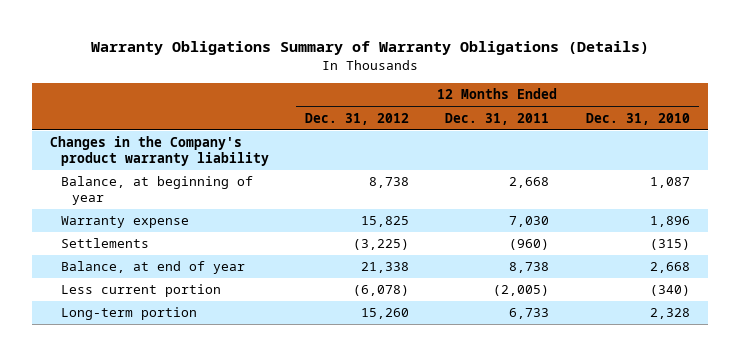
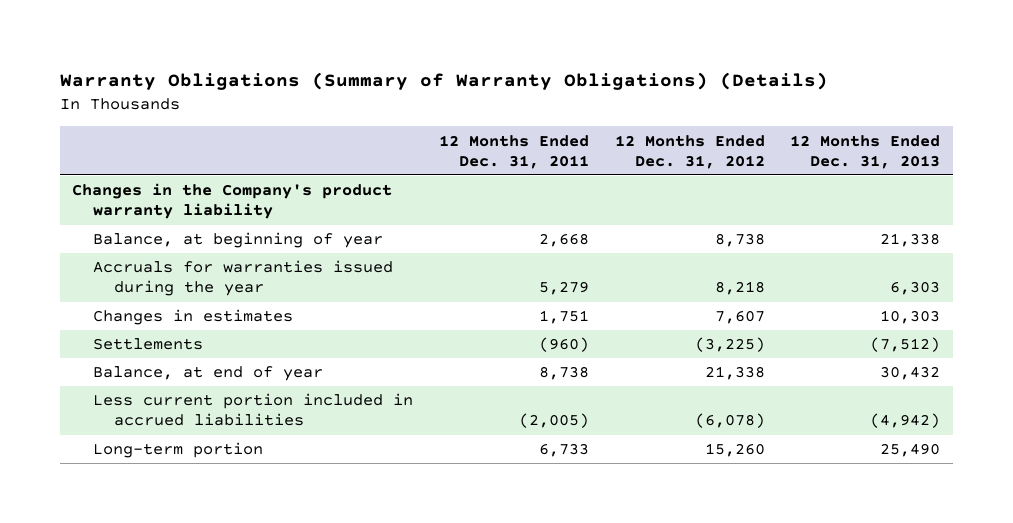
[90,41,649,56] Warranty Obligations Summary of Warranty Obligations (Details) -> [59,72,828,91] Warranty Obligations (Summary of Warranty Obligations) (Details)
[585,112,690,125] Dec. 31, 2010 -> none
none -> [790,134,941,169] 12 Months Ended Dec. 31, 2013
[61,216,190,229] Warranty expense -> none
none -> [92,260,393,297] Accruals for warranties issued during the year
none -> [92,309,293,326] Changes in estimates
[61,284,222,298] Less current portion -> [92,393,413,427] Less current portion included in accrued liabilities

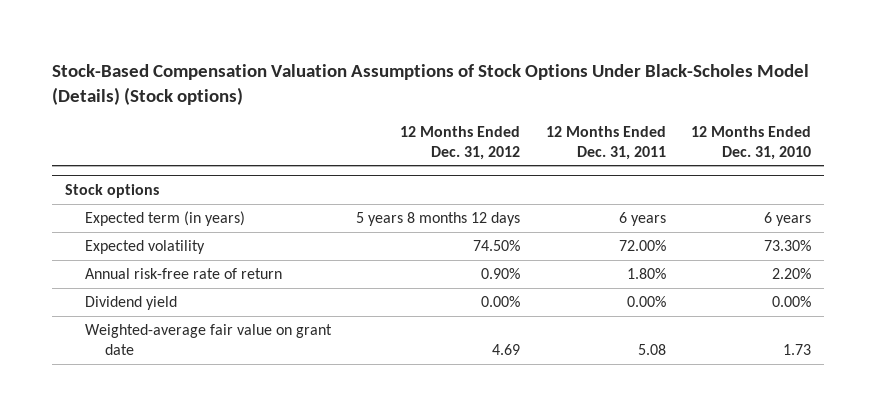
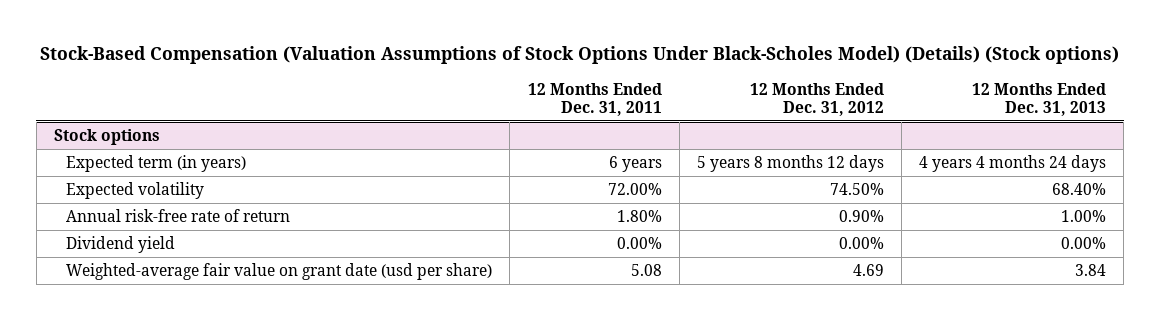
[52,64,810,105] Stock-Based Compensation Valuation Assumptions of Stock Options Under Black-Scholes Model (Details) (Stock options) -> [40,46,1120,65] Stock-Based Compensation (Valuation Assumptions of Stock Options Under Black-Scholes Model) (Details) (Stock options)
[691,125,812,160] 12 Months Ended Dec. 31, 2010 -> none
none -> [972,82,1107,116] 12 Months Ended Dec. 31, 2013
[84,323,332,355] Weighted-average fair value on grant date -> [66,263,493,281] Weighted-average fair value on grant date (usd per share)

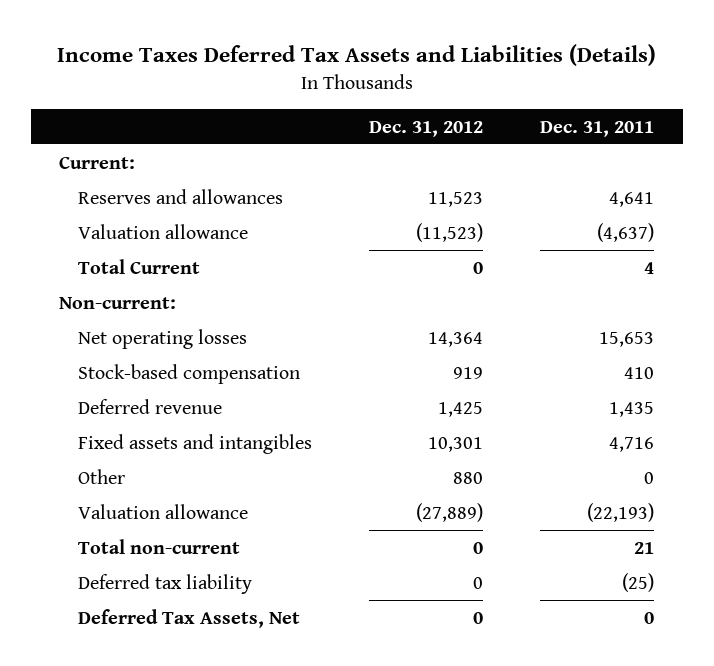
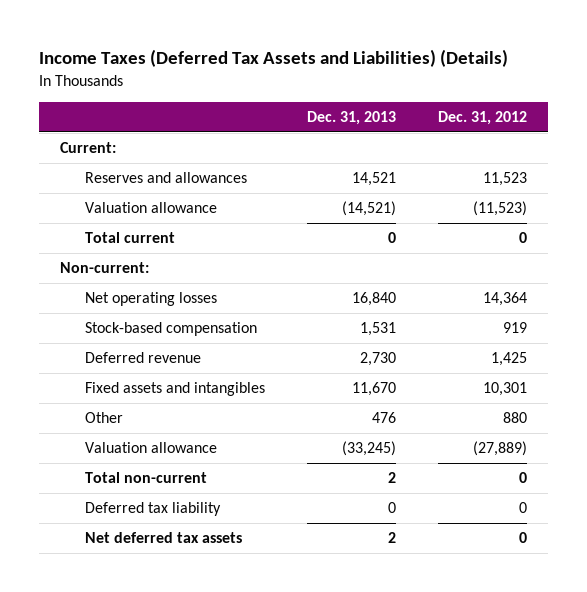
[56,43,656,66] Income Taxes Deferred Tax Assets and Liabilities (Details) -> [39,49,509,68] Income Taxes (Deferred Tax Assets and Liabilities) (Details)
[540,120,655,137] Dec. 31, 2011 -> none
none -> [306,111,396,126] Dec. 31, 2013
[77,258,200,274] Total Current -> [84,232,175,244] Total current
[77,608,300,628] Deferred Tax Assets, Net -> [84,532,242,544] Net deferred tax assets

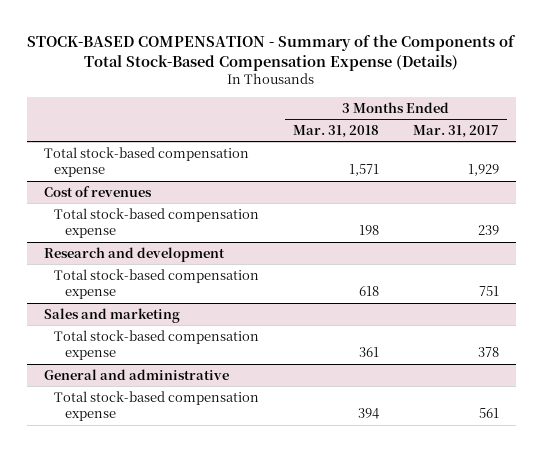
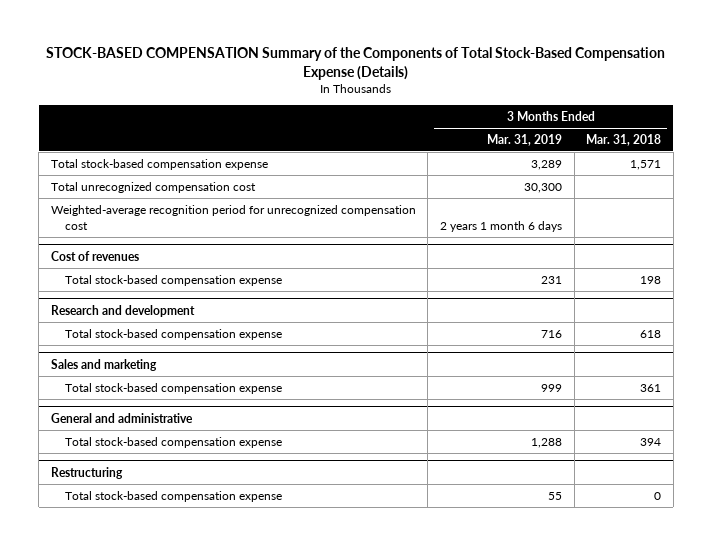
[27,34,517,71] STOCK-BASED COMPENSATION - Summary of the Components of Total Stock-Based Compensation Expense (Details) -> [45,46,665,80] STOCK-BASED COMPENSATION Summary of the Components of Total Stock-Based Compensation Expense (Details)
[412,124,499,138] Mar. 31, 2017 -> none
none -> [486,133,562,146] Mar. 31, 2019
none -> [50,181,256,193] Total unrecognized compensation cost
none -> [50,204,416,230] Weighted-average recognition period for unrecognized compensation cost
none -> [50,466,123,479] Restructuring
none -> [64,490,282,502] Total stock-based compensation expense

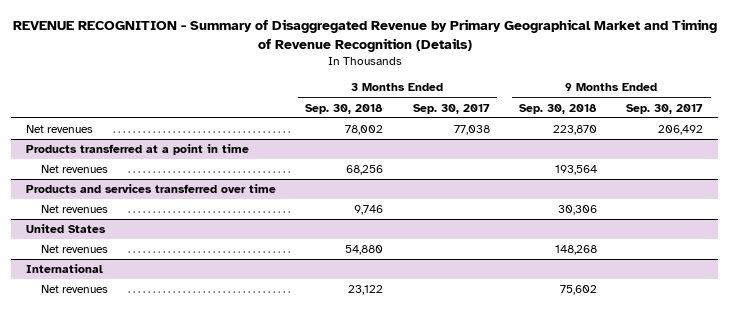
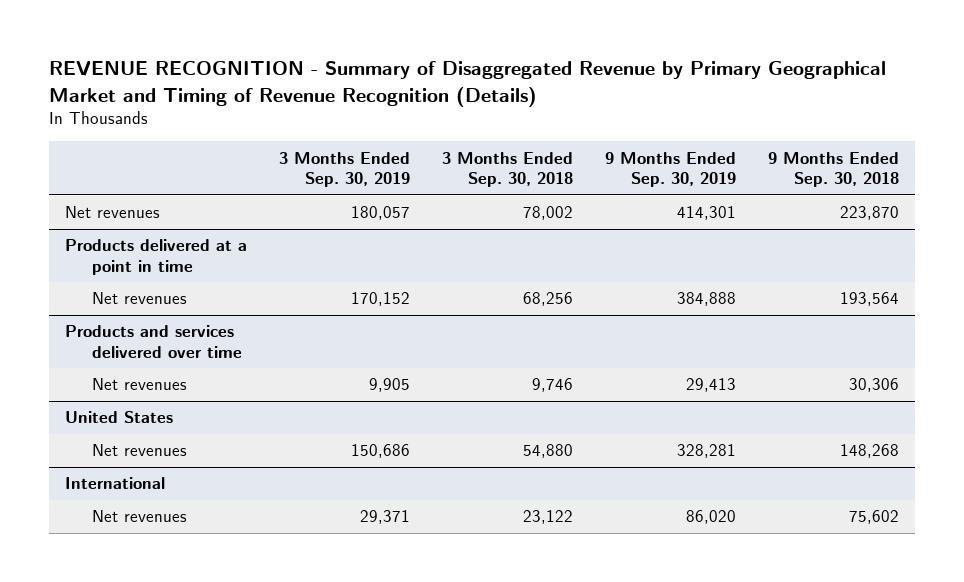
[412,103,490,114] Sep. 30, 2017 -> none
[626,103,704,114] Sep. 30, 2017 -> none
none -> [279,151,411,187] 3 Months Ended Sep. 30, 2019
none -> [604,151,736,187] 9 Months Ended Sep. 30, 2019
[25,144,249,156] Products transferred at a point in time -> [65,239,248,275] Products delivered at a point in time
[25,184,276,194] Products and services transferred over time -> [65,325,242,358] Products and services delivered over time

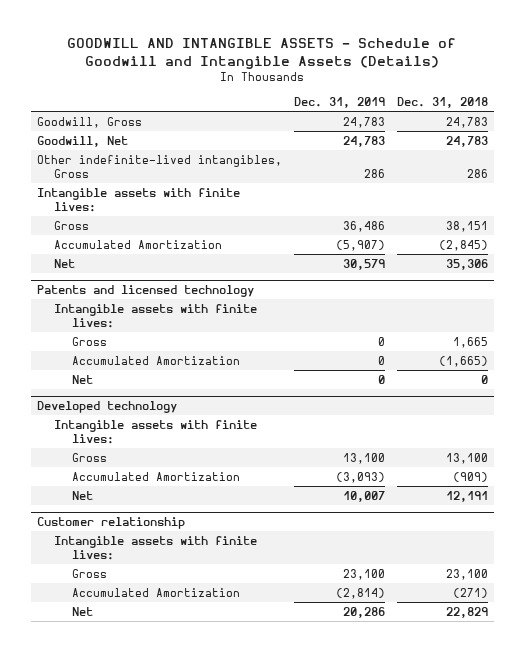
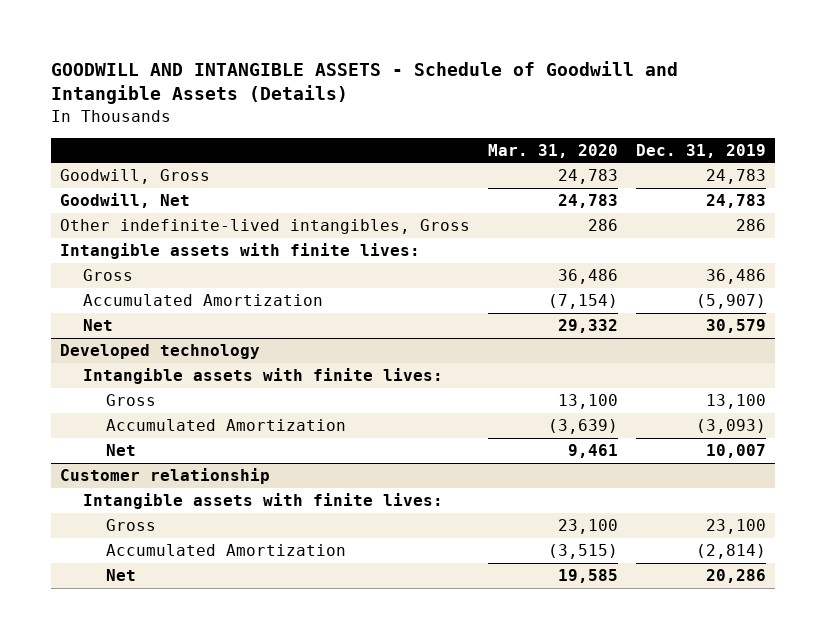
[396,96,488,108] Dec. 31, 2018 -> none
none -> [488,143,619,158] Mar. 31, 2020
[36,284,254,297] Patents and licensed technology -> none
[54,303,258,328] Intangible assets with finite lives: -> none
[72,336,108,346] Gross -> none
[72,355,241,365] Accumulated Amortization -> none
[72,374,94,384] Net -> none

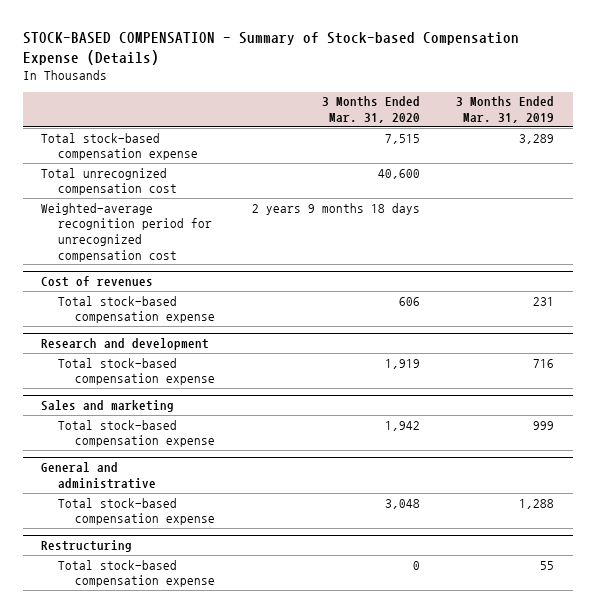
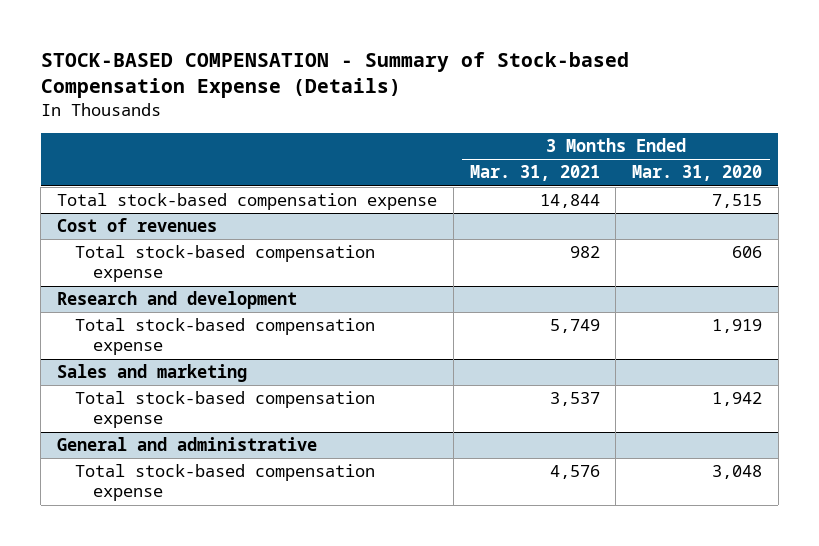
[456,96,555,123] 3 Months Ended Mar. 31, 2019 -> none
none -> [469,165,600,182] Mar. 31, 2021
[41,167,178,196] Total unrecognized compensation cost -> none
[41,202,213,262] Weighted-average recognition period for unrecognized compensation cost -> none
[41,540,133,553] Restructuring -> none
[58,559,216,588] Total stock-based compensation expense -> none

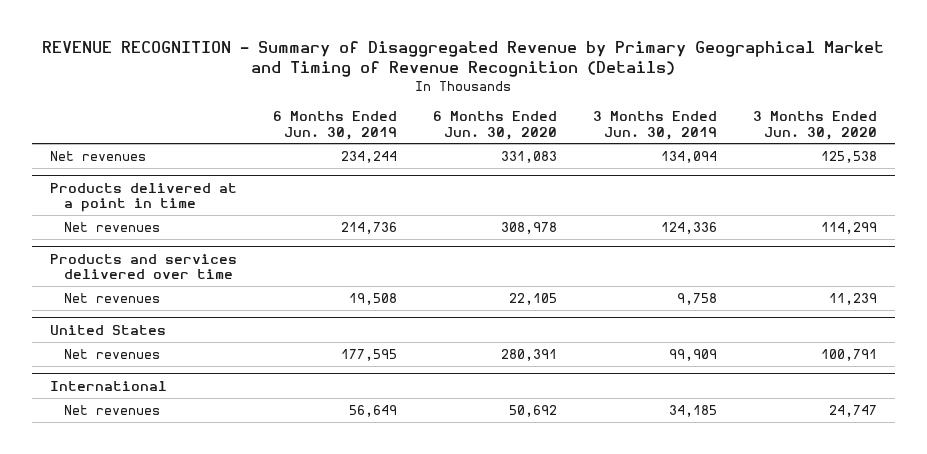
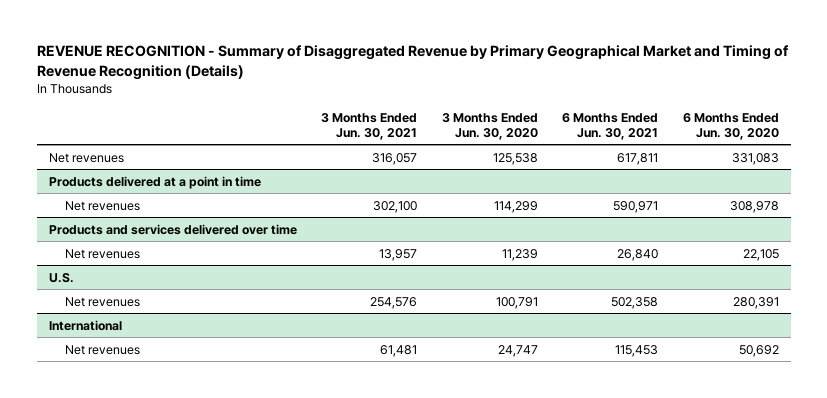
[273,110,398,140] 6 Months Ended Jun. 30, 2019 -> none
[592,110,717,140] 3 Months Ended Jun. 30, 2019 -> none
none -> [321,112,418,140] 3 Months Ended Jun. 30, 2021
none -> [562,112,659,140] 6 Months Ended Jun. 30, 2021
[50,324,167,335] United States -> [48,272,74,283] U.S.

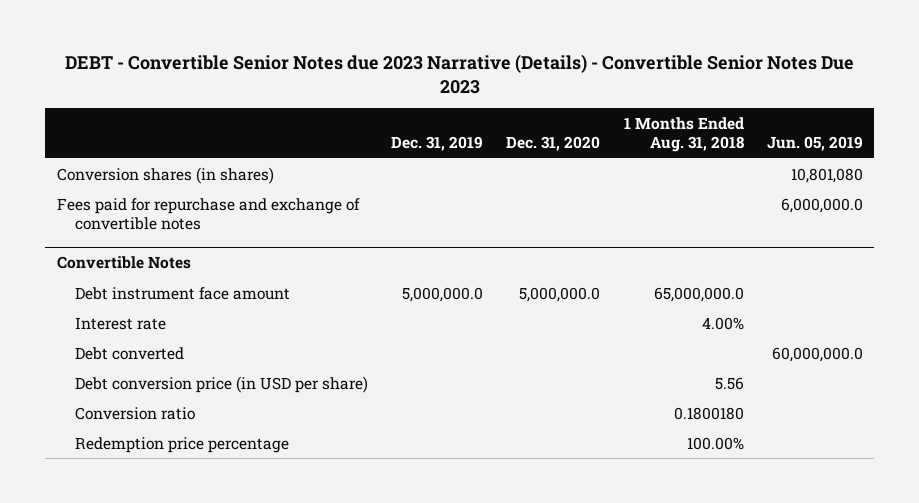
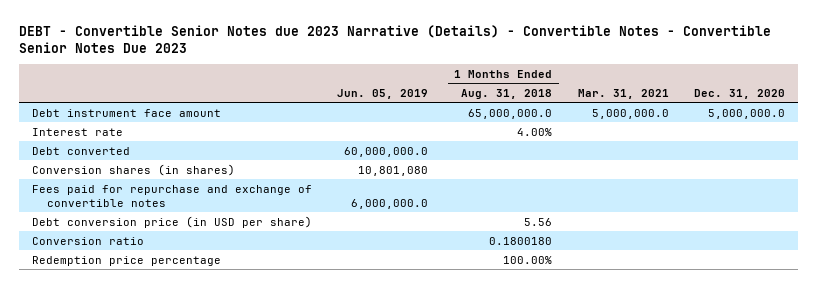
[64,53,854,95] DEBT - Convertible Senior Notes due 2023 Narrative (Details) - Convertible Senior Notes Due 2023 -> [19,25,772,54] DEBT - Convertible Senior Notes due 2023 Narrative (Details) - Convertible Notes - Convertible Senior Notes Due 2023
[391,136,484,152] Dec. 31, 2019 -> none
none -> [577,88,669,99] Mar. 31, 2021
[56,256,191,270] Convertible Notes -> none
[56,166,274,184] Conversion shares (in shares) -> [31,163,235,176] Conversion shares (in shares)
[56,197,360,230] Fees paid for repurchase and exchange of convertible notes -> [31,184,312,207] Fees paid for repurchase and exchange of convertible notes

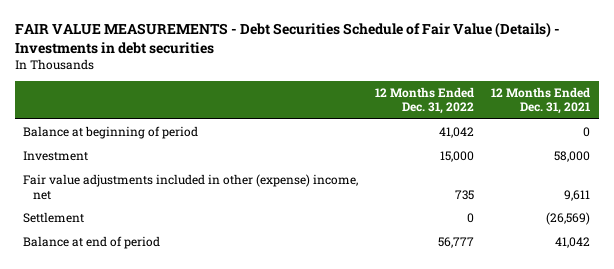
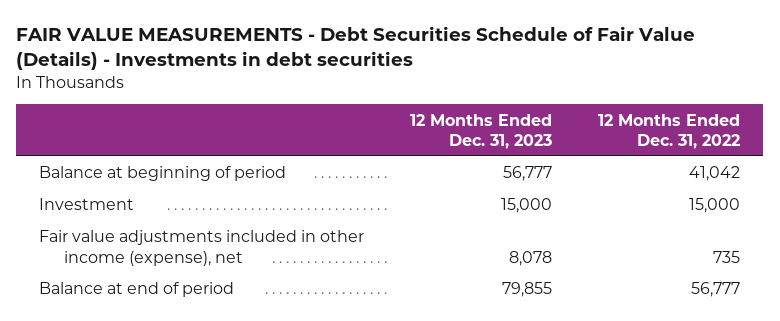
[491,86,591,115] 12 Months Ended Dec. 31, 2021 -> none
none -> [410,113,553,149] 12 Months Ended Dec. 31, 2023
[23,212,85,224] Settlement -> none
[23,174,359,200] Fair value adjustments included in other (expense) income, net -> [39,230,365,266] Fair value adjustments included in other income (expense), net

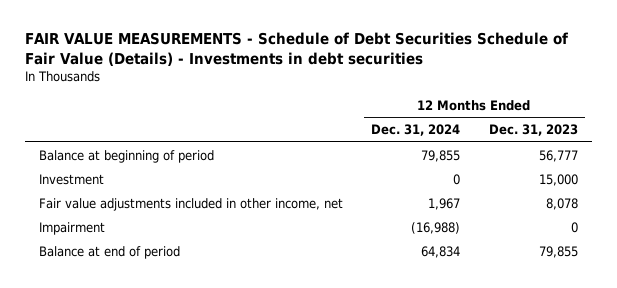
[16,26,696,71] FAIR VALUE MEASUREMENTS - Debt Securities Schedule of Fair Value (Details) - Investments in debt securities -> [24,32,568,66] FAIR VALUE MEASUREMENTS - Schedule of Debt Securities Schedule of Fair Value (Details) - Investments in debt securities
[598,113,741,149] 12 Months Ended Dec. 31, 2022 -> none
none -> [371,124,461,137] Dec. 31, 2024
[39,230,365,266] Fair value adjustments included in other income (expense), net -> [39,197,344,211] Fair value adjustments included in other income, net
none -> [39,221,106,235] Impairment

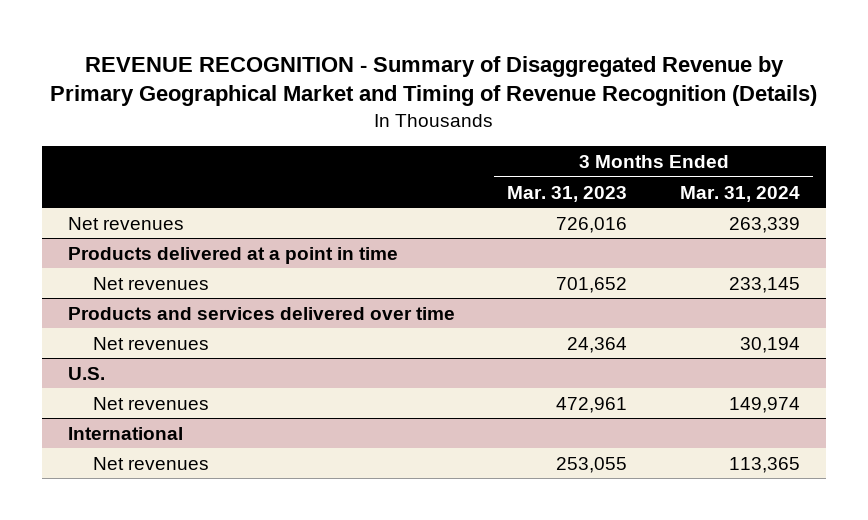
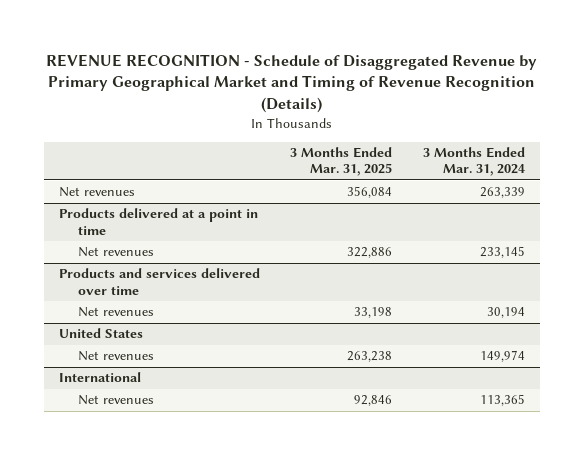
[49,55,817,107] REVENUE RECOGNITION - Summary of Disaggregated Revenue by Primary Geographical Market and Timing of Revenue Recognition (Details) -> [45,53,537,113] REVENUE RECOGNITION - Schedule of Disaggregated Revenue by Primary Geographical Market and Timing of Revenue Recognition (Details)
[507,185,628,202] Mar. 31, 2023 -> none
none -> [290,146,393,177] 3 Months Ended Mar. 31, 2025
[67,366,105,380] U.S. -> [59,328,144,339] United States

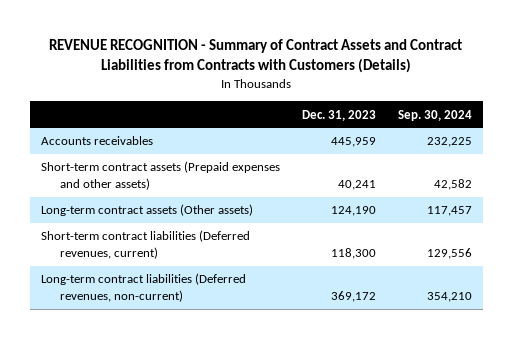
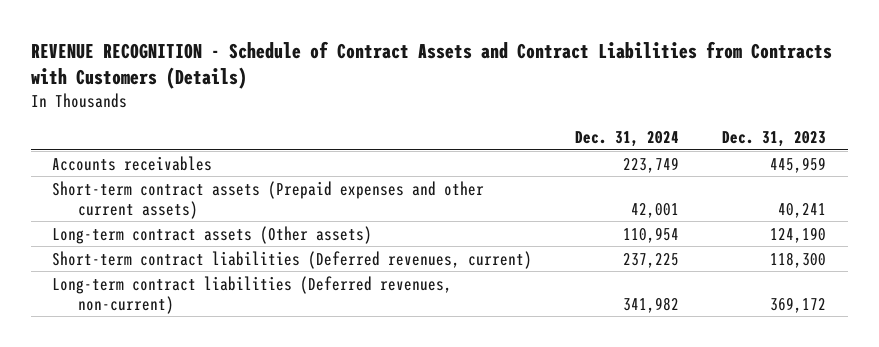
[49,38,463,74] REVENUE RECOGNITION - Summary of Contract Assets and Contract Liabilities from Contracts with Customers (Details) -> [30,40,832,90] REVENUE RECOGNITION - Schedule of Contract Assets and Contract Liabilities from Contracts with Customers (Details)
[397,109,472,121] Sep. 30, 2024 -> none
none -> [575,131,680,148] Dec. 31, 2024
[40,161,280,191] Short-term contract assets (Prepaid expenses and other assets) -> [52,180,485,219] Short-term contract assets (Prepaid expenses and other current assets)

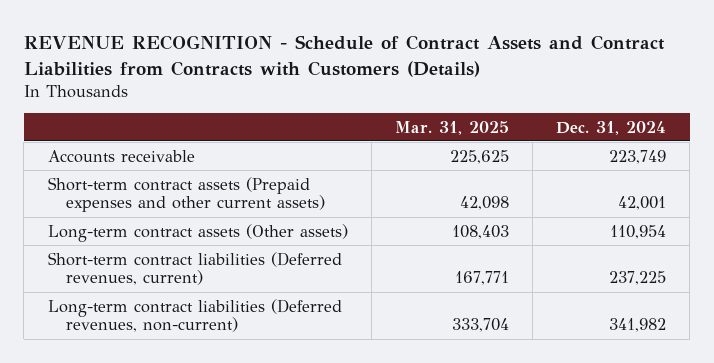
[722,131,827,148] Dec. 31, 2023 -> none
none -> [394,120,509,135] Mar. 31, 2025
[52,155,213,171] Accounts receivables -> [47,149,195,163] Accounts receivable

